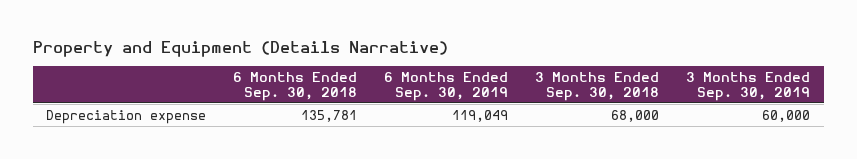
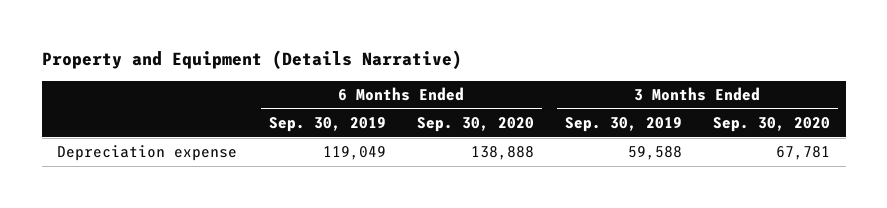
[233,71,358,101] 6 Months Ended Sep. 30, 2018 -> none
[535,71,660,101] 3 Months Ended Sep. 30, 2018 -> none
none -> [416,117,534,133] Sep. 30, 2020
none -> [713,117,831,133] Sep. 30, 2020
[762,109,811,122] 60,000 -> [627,146,682,161] 59,588

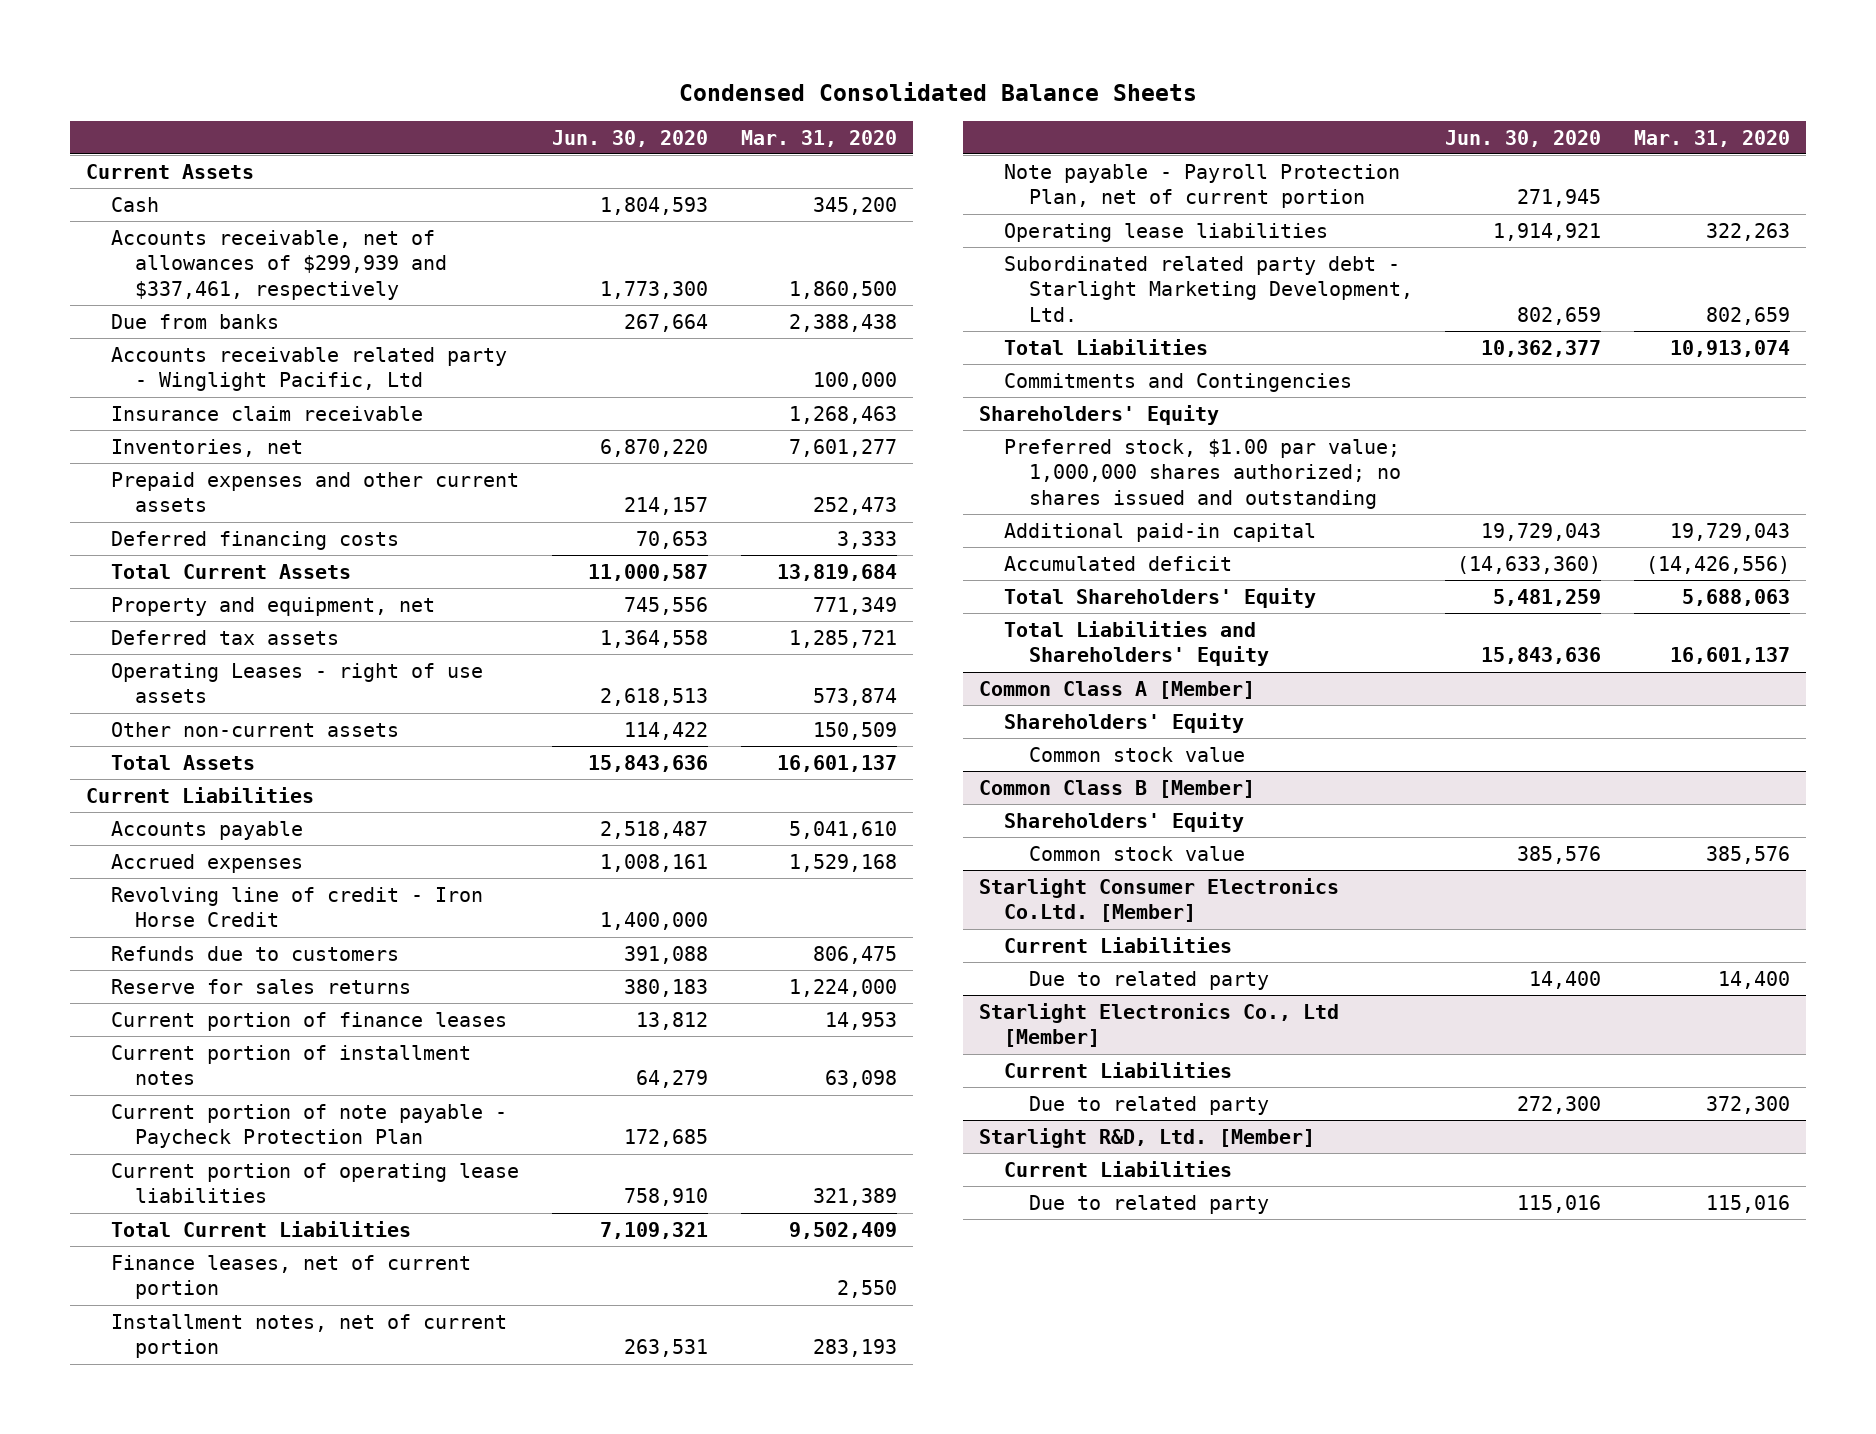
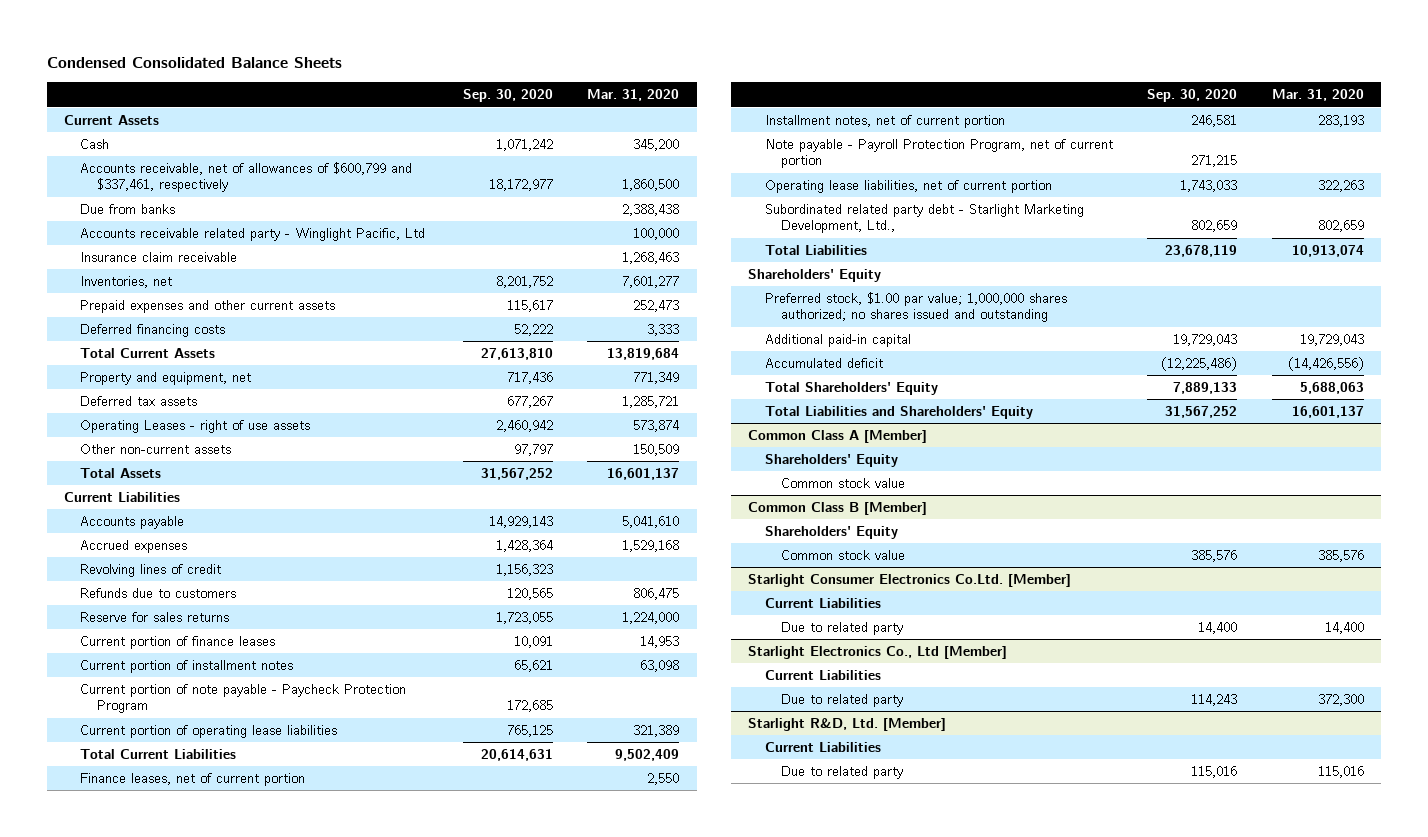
[551,129,708,147] Jun. 30, 2020 -> none
none -> [462,89,553,103] Sep. 30, 2020
[110,229,448,300] Accounts receivable, net of allowances of $299,939 and $337,461, respectively -> [80,161,413,193] Accounts receivable, net of allowances of $600,799 and $337,461, respectively
[110,886,483,928] Revolving line of credit - Iron Horse Credit -> none
none -> [80,563,222,577] Revolving lines of credit
[110,1103,507,1149] Current portion of note payable - Paycheck Protection Plan -> [80,683,407,714] Current portion of note payable - Paycheck Protection Program
[1003,163,1400,209] Note payable - Payroll Protection Plan, net of current portion -> [764,138,1113,169] Note payable - Payroll Protection Program, net of current portion
[1003,222,1328,242] Operating lease liabilities -> [764,179,1052,193] Operating lease liabilities, net of current portion
[1003,255,1413,322] Subordinated related party debt - Starlight Marketing Development, Ltd. -> [764,203,1084,234] Subordinated related party debt - Starlight Marketing Development, Ltd.,
[1003,372,1352,392] Commitments and Contingencies -> none

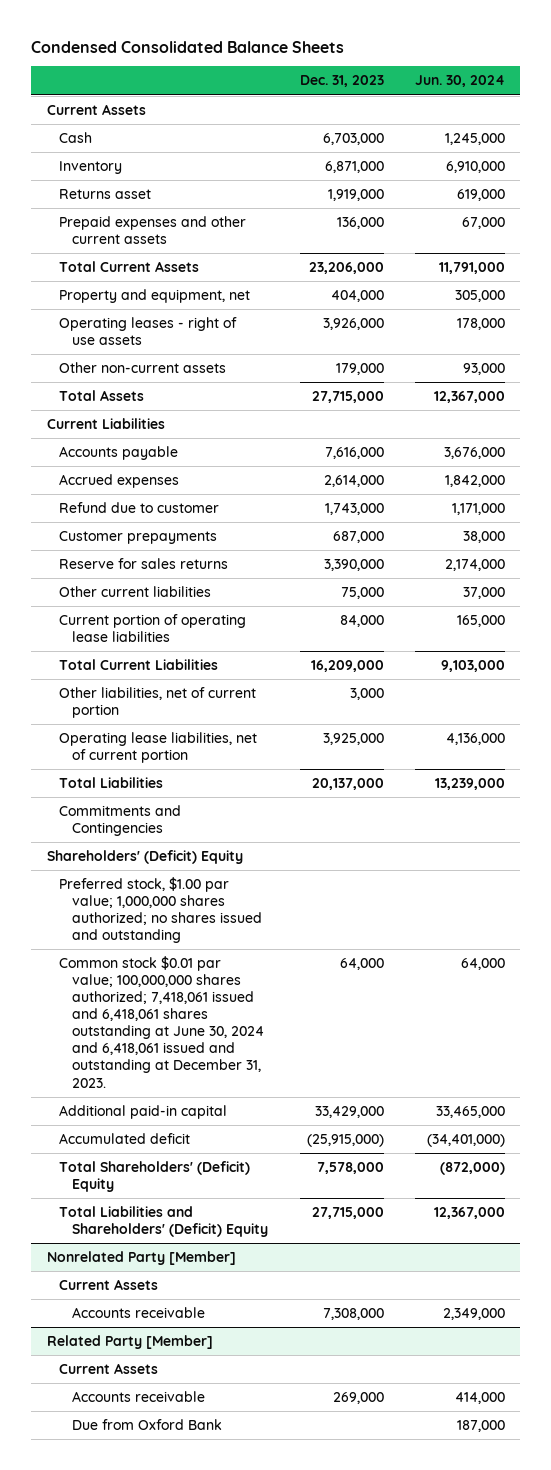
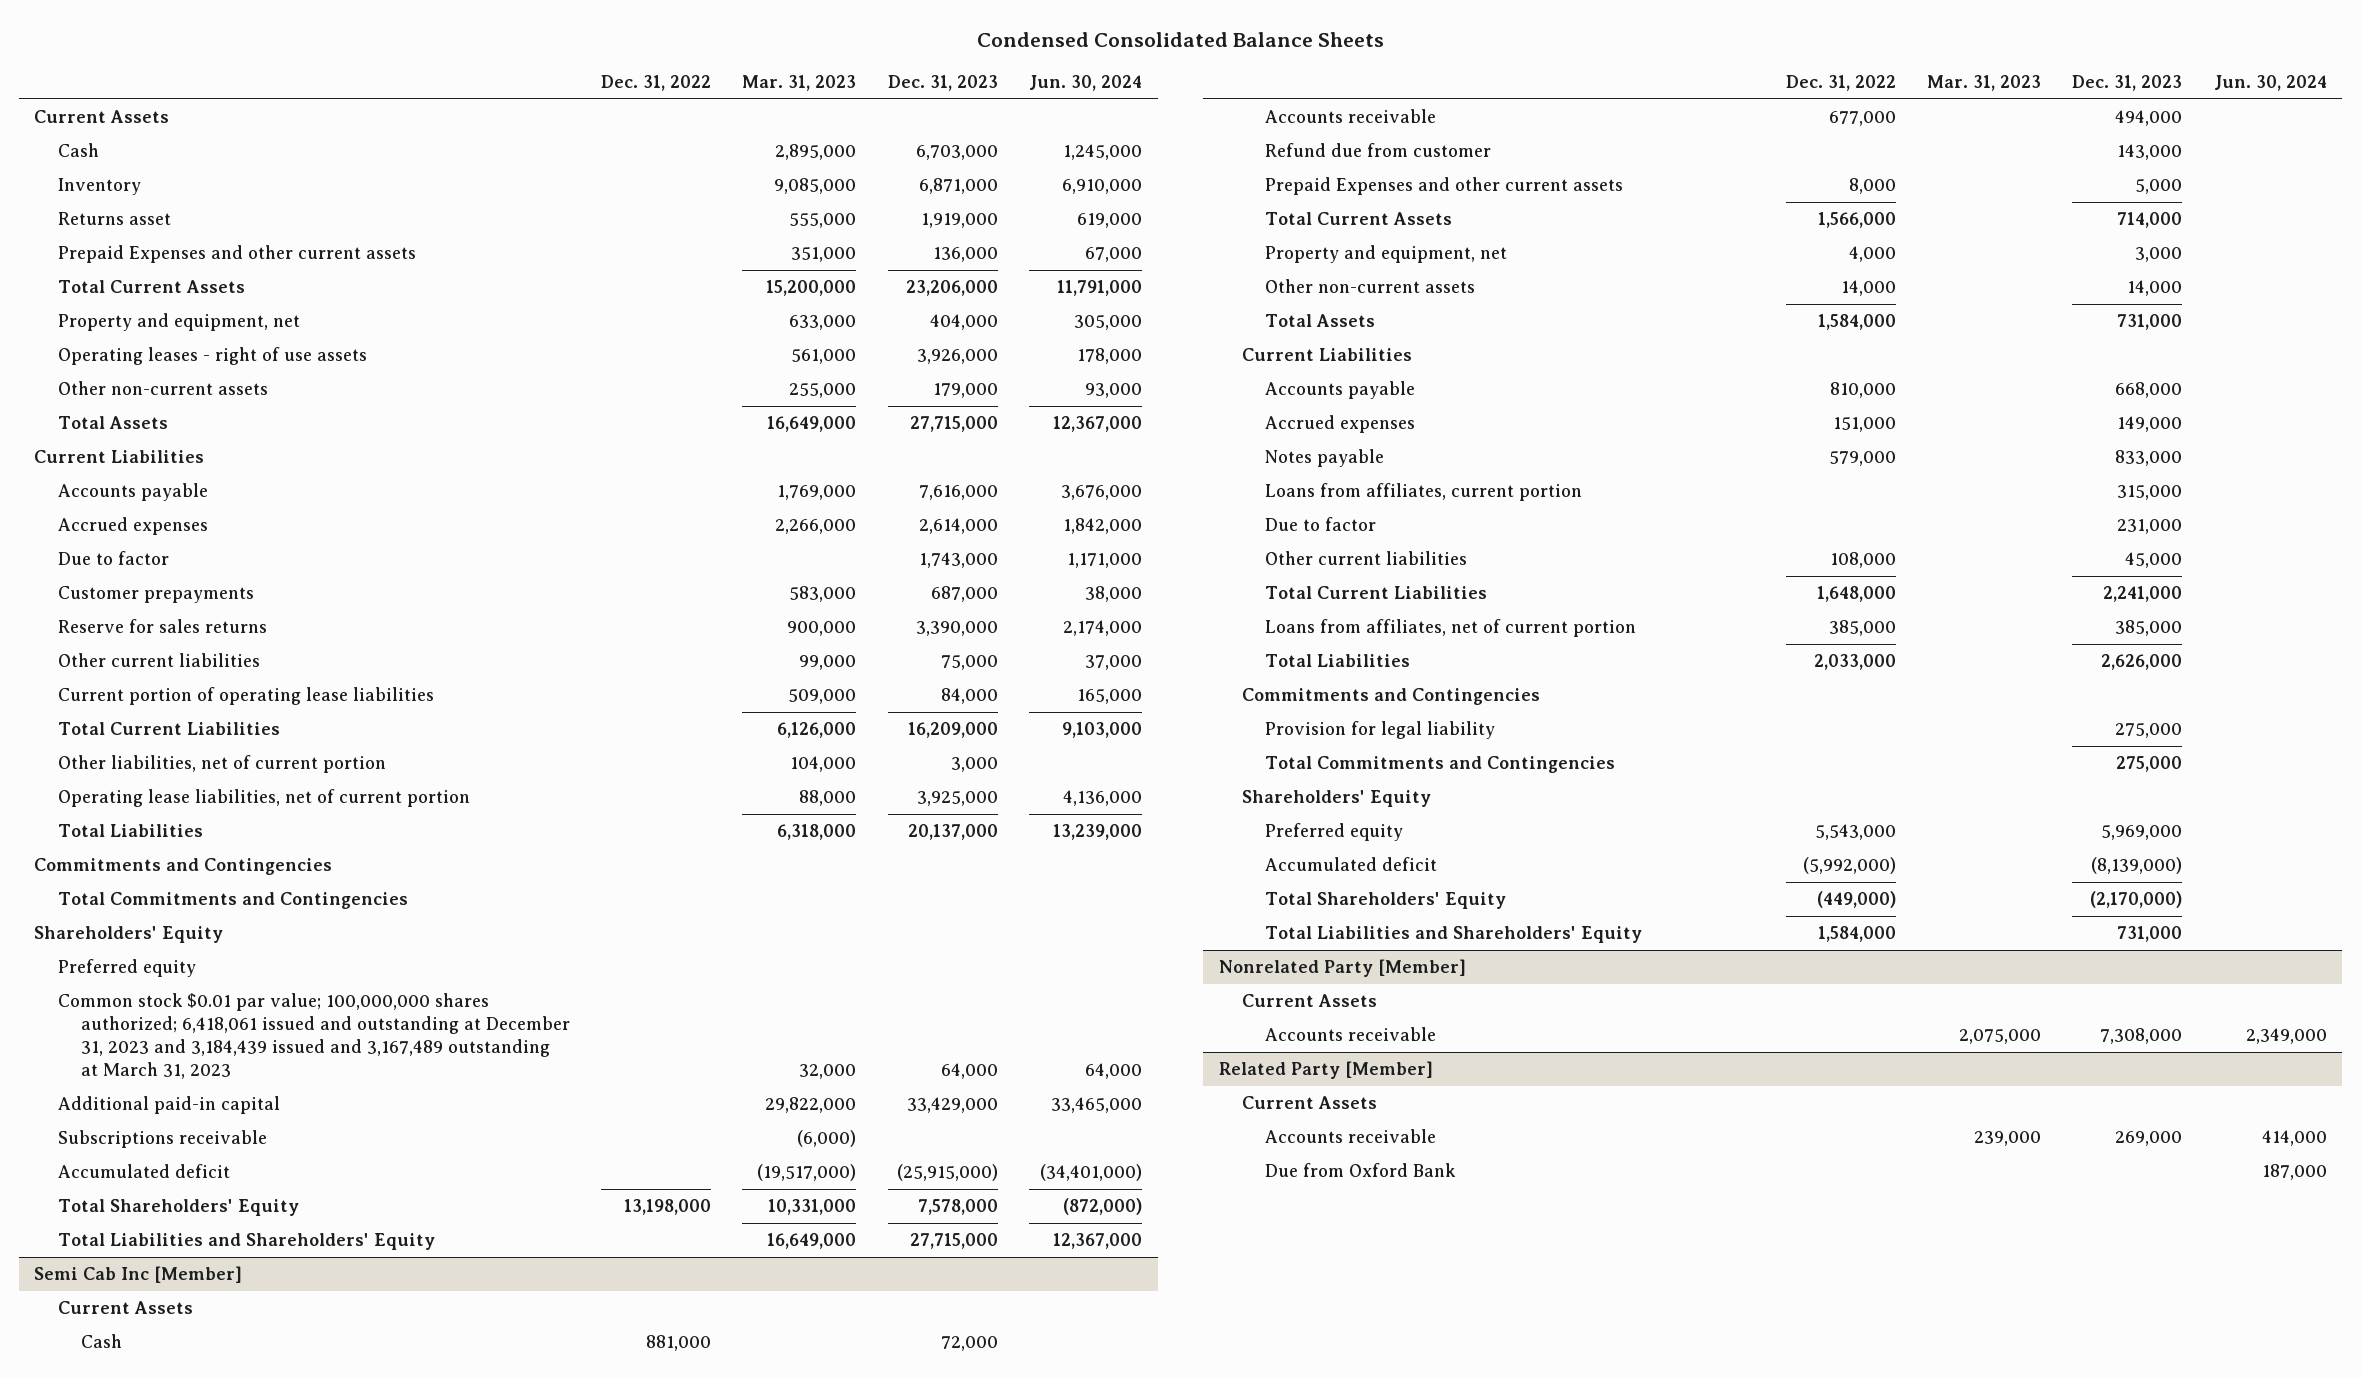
none -> [601,75,712,92] Dec. 31, 2022
none -> [742,75,857,92] Mar. 31, 2023
[59,215,247,245] Prepaid expenses and other current assets -> [57,245,416,264] Prepaid Expenses and other current assets
[59,501,220,513] Refund due to customer -> [57,551,169,566] Due to factor
none -> [57,892,408,910] Total Commitments and Contingencies
[46,849,243,864] Shareholders' (Deficit) Equity -> [34,926,224,944] Shareholders' Equity
[59,876,263,944] Preferred stock, $1.00 par value; 1,000,000 shares authorized; no shares issued and outstanding -> [57,959,196,978] Preferred equity
[59,955,265,1088] Common stock $0.01 par value; 100,000,000 shares authorized; 7,418,061 issued and 6,418,061 shares outstanding at June 30, 2024 and 6,418,061 issued and outstanding at December 31, 2023. -> [57,993,570,1080] Common stock $0.01 par value; 100,000,000 shares authorized; 6,418,061 issued and outstanding at December 31, 2023 and 3,184,439 issued and 3,167,489 outstanding at March 31, 2023
none -> [57,1130,267,1149] Subscriptions receivable
[59,1160,251,1193] Total Shareholders' (Deficit) Equity -> [57,1199,299,1217] Total Shareholders' Equity
[59,1205,269,1238] Total Liabilities and Shareholders' (Deficit) Equity -> [57,1233,435,1251] Total Liabilities and Shareholders' Equity
none -> [34,1266,243,1284] Semi Cab Inc [Member]
none -> [57,1301,193,1315] Current Assets
none -> [80,1334,122,1349] Cash
none -> [1265,109,1437,124] Accounts receivable
none -> [1265,143,1492,158] Refund due from customer
none -> [1265,177,1624,196] Prepaid Expenses and other current assets
none -> [1265,212,1453,226] Total Current Assets
none -> [1265,245,1508,264] Property and equipment, net
none -> [1265,279,1476,294] Other non-current assets
none -> [1265,314,1376,328] Total Assets
none -> [1242,348,1413,362] Current Liabilities
none -> [1265,381,1416,400] Accounts payable
none -> [1265,415,1416,434] Accrued expenses
none -> [1265,449,1385,468] Notes payable
none -> [1265,483,1583,502] Loans from affiliates, current portion
none -> [1265,517,1377,532] Due to factor
none -> [1265,551,1468,566] Other current liabilities
none -> [1265,586,1488,600] Total Current Liabilities
none -> [1265,619,1637,638] Loans from affiliates, net of current portion
none -> [1265,654,1411,668] Total Liabilities
none -> [1242,688,1541,706] Commitments and Contingencies
none -> [1265,721,1496,740] Provision for legal liability
none -> [1265,756,1616,774] Total Commitments and Contingencies
none -> [1242,790,1432,808] Shareholders' Equity
none -> [1265,823,1404,842] Preferred equity
none -> [1265,857,1438,872] Accumulated deficit
none -> [1265,892,1507,910] Total Shareholders' Equity
none -> [1265,926,1643,944] Total Liabilities and Shareholders' Equity

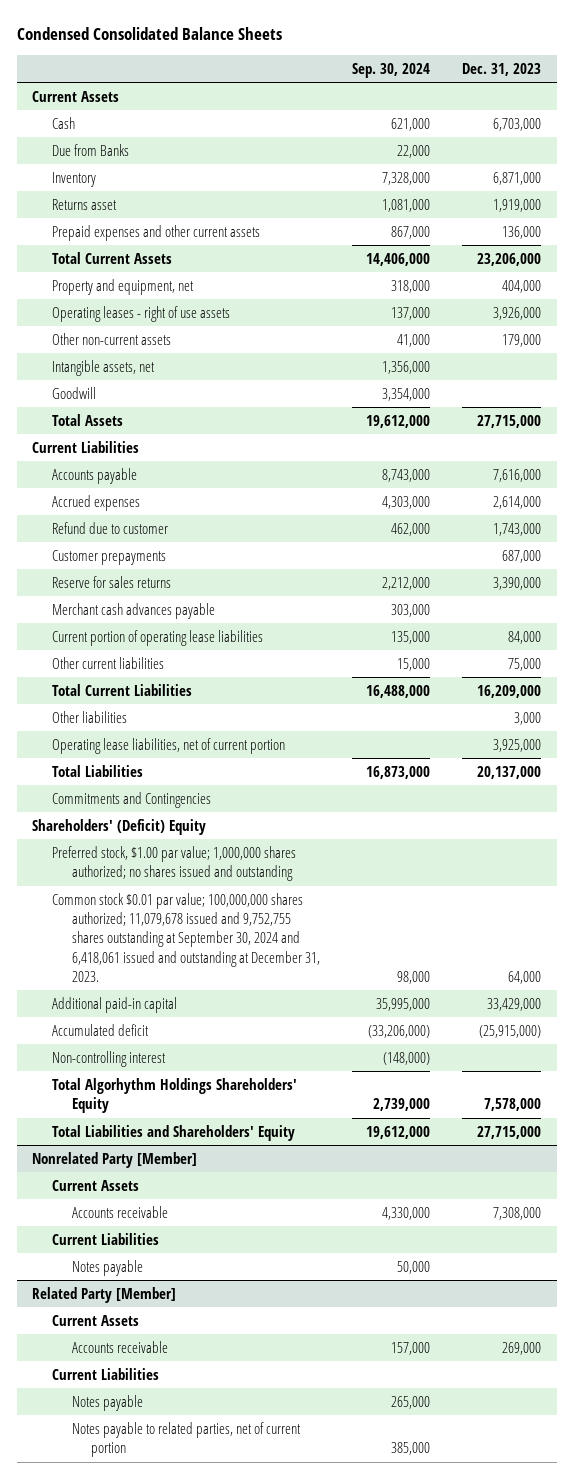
[601,75,712,92] Dec. 31, 2022 -> none
[742,75,857,92] Mar. 31, 2023 -> none
[1029,75,1143,92] Jun. 30, 2024 -> none
none -> [351,62,430,78] Sep. 30, 2024
none -> [52,144,130,157] Due from Banks
[57,245,416,264] Prepaid Expenses and other current assets -> [52,225,261,242] Prepaid expenses and other current assets
none -> [52,360,156,377] Intangible assets, net
none -> [52,387,97,400] Goodwill
[57,551,169,566] Due to factor -> [52,522,169,535] Refund due to customer
none -> [52,603,216,620] Merchant cash advances payable
[57,653,260,668] Other current liabilities -> [52,657,165,670] Other current liabilities
[57,755,386,774] Other liabilities, net of current portion -> [52,711,128,724] Other liabilities
[57,892,408,910] Total Commitments and Contingencies -> none
[34,926,224,944] Shareholders' Equity -> [32,819,207,836] Shareholders' (Deficit) Equity
[57,959,196,978] Preferred equity -> [52,846,297,882] Preferred stock, $1.00 par value; 1,000,000 shares authorized; no shares issued and outstanding
[57,993,570,1080] Common stock $0.01 par value; 100,000,000 shares authorized; 6,418,061 issued and outstanding at December 31, 2023 and 3,184,439 issued and 3,167,489 outstanding at March 31, 2023 -> [52,893,320,982] Common stock $0.01 par value; 100,000,000 shares authorized; 11,079,678 issued and 9,752,755 shares outstanding at September 30, 2024 and 6,418,061 issued and outstanding at December 31, 2023.
[57,1130,267,1149] Subscriptions receivable -> none
none -> [52,1051,167,1068] Non-controlling interest
[57,1199,299,1217] Total Shareholders' Equity -> [52,1078,298,1114] Total Algorhythm Holdings Shareholders' Equity
[34,1266,243,1284] Semi Cab Inc [Member] -> none
[57,1301,193,1315] Current Assets -> none
[80,1334,122,1349] Cash -> none
[1265,109,1437,124] Accounts receivable -> none
[1265,143,1492,158] Refund due from customer -> none
[1265,177,1624,196] Prepaid Expenses and other current assets -> none
[1265,212,1453,226] Total Current Assets -> none
[1265,245,1508,264] Property and equipment, net -> none
[1265,279,1476,294] Other non-current assets -> none
[1265,314,1376,328] Total Assets -> none
[1242,348,1413,362] Current Liabilities -> none
[1265,381,1416,400] Accounts payable -> none
[1265,415,1416,434] Accrued expenses -> none
[1265,449,1385,468] Notes payable -> none
[1265,483,1583,502] Loans from affiliates, current portion -> none
[1265,517,1377,532] Due to factor -> none
[1265,551,1468,566] Other current liabilities -> none
[1265,586,1488,600] Total Current Liabilities -> none
[1265,619,1637,638] Loans from affiliates, net of current portion -> none
[1265,654,1411,668] Total Liabilities -> none
[1242,688,1541,706] Commitments and Contingencies -> none
[1265,721,1496,740] Provision for legal liability -> none
[1265,756,1616,774] Total Commitments and Contingencies -> none
[1242,790,1432,808] Shareholders' Equity -> none
[1265,823,1404,842] Preferred equity -> none
[1265,857,1438,872] Accumulated deficit -> none
[1265,892,1507,910] Total Shareholders' Equity -> none
[1265,926,1643,944] Total Liabilities and Shareholders' Equity -> none
none -> [52,1233,160,1246] Current Liabilities
none -> [71,1260,143,1277] Notes payable
[1265,1163,1457,1178] Due from Oxford Bank -> none
none -> [52,1368,160,1381] Current Liabilities
none -> [71,1395,143,1412] Notes payable
none -> [71,1422,301,1458] Notes payable to related parties, net of current portion

